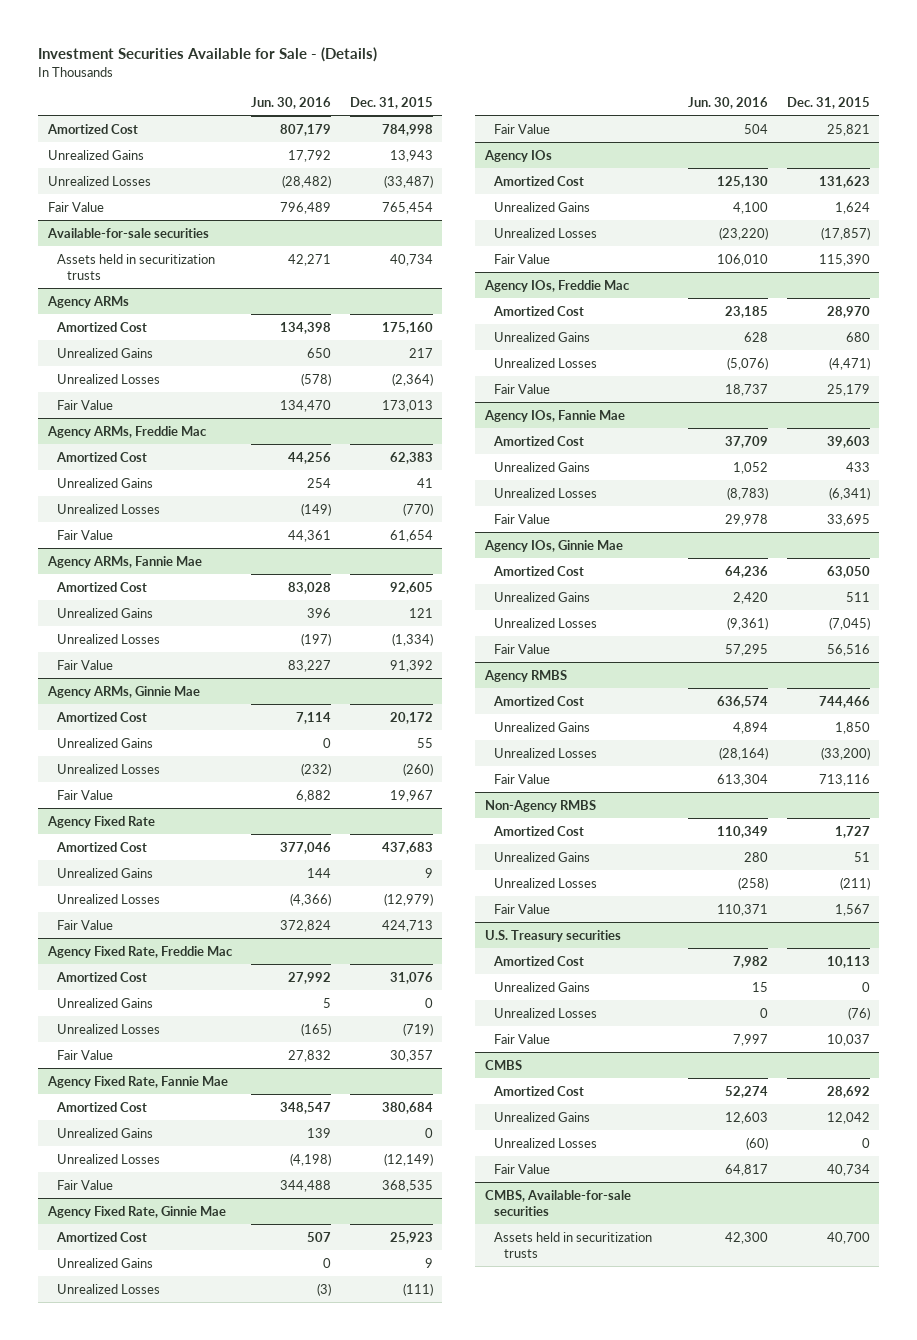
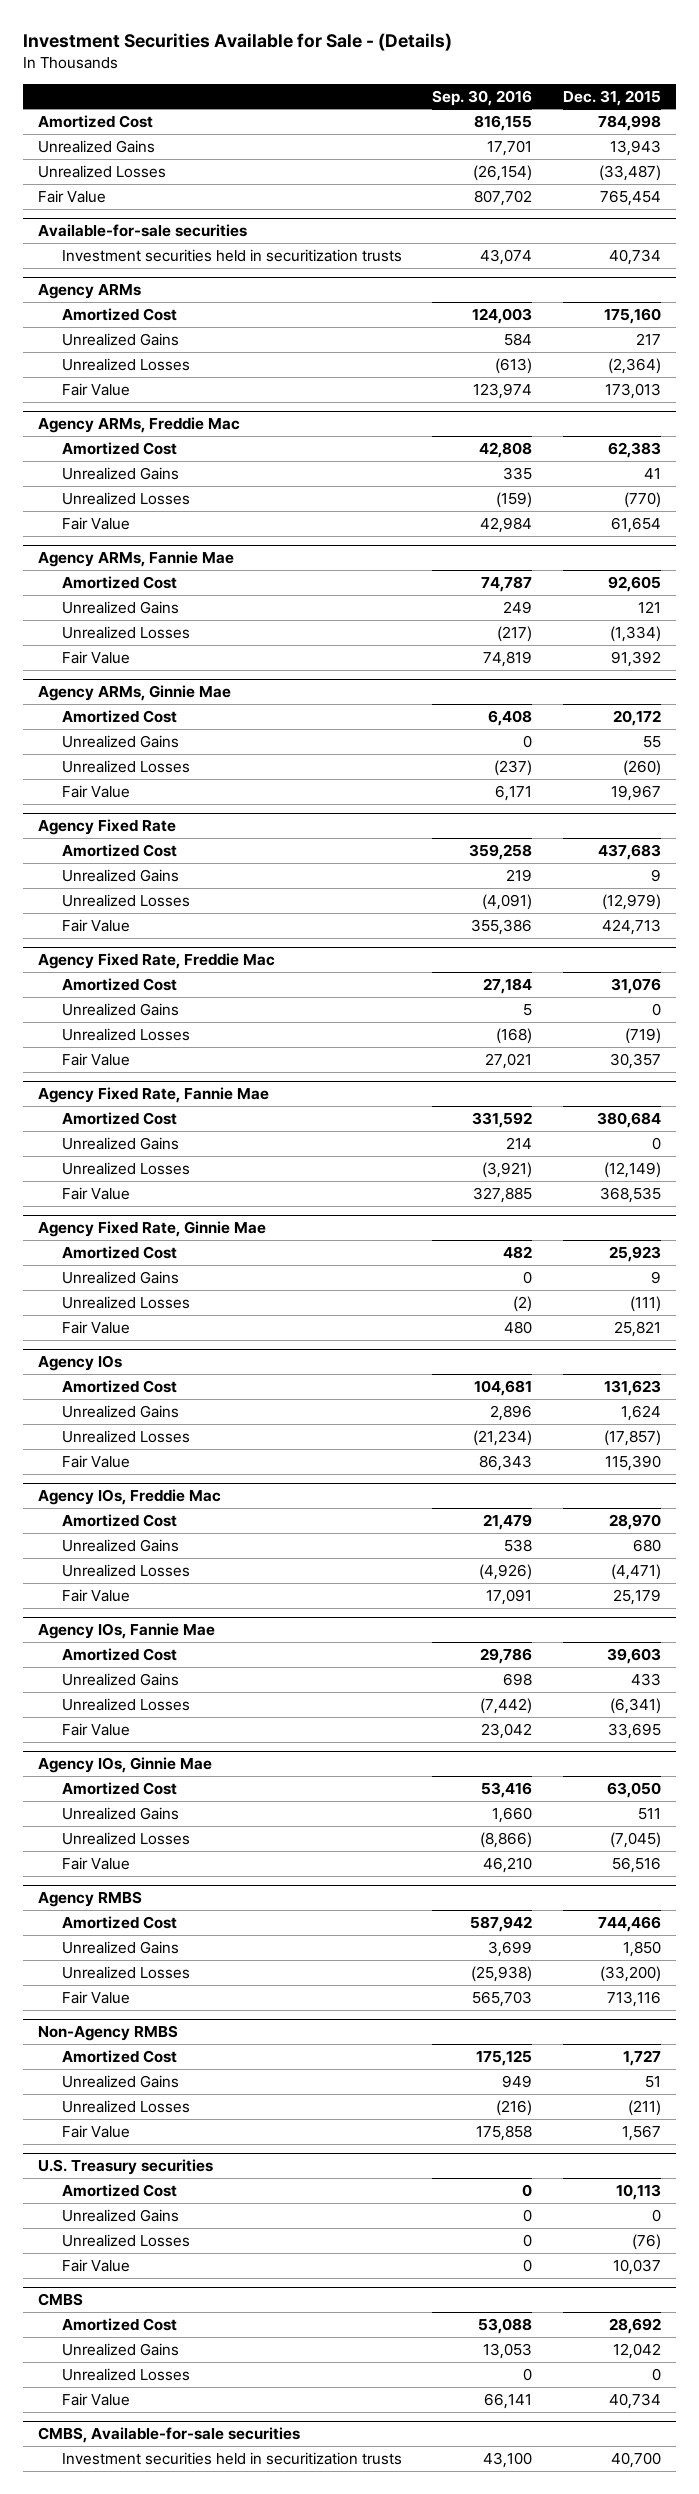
[250,97,331,110] Jun. 30, 2016 -> none
none -> [432,89,533,106] Sep. 30, 2016
[57,253,216,281] Assets held in securitization trusts -> [61,248,402,262] Investment securities held in securitization trusts
[494,1231,653,1259] Assets held in securitization trusts -> [61,2451,402,2465] Investment securities held in securitization trusts

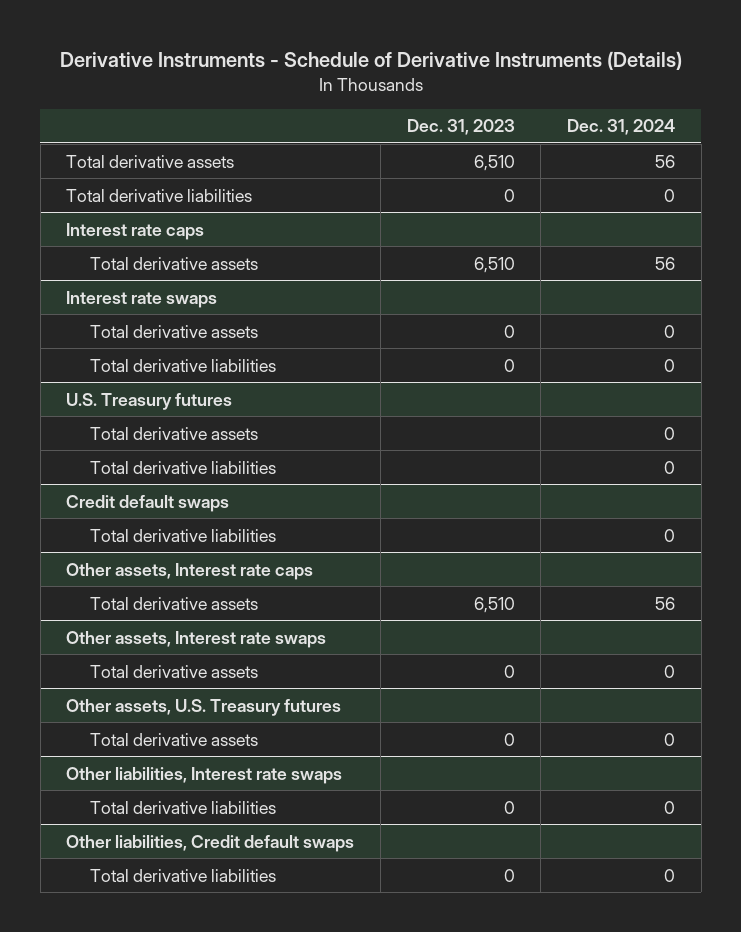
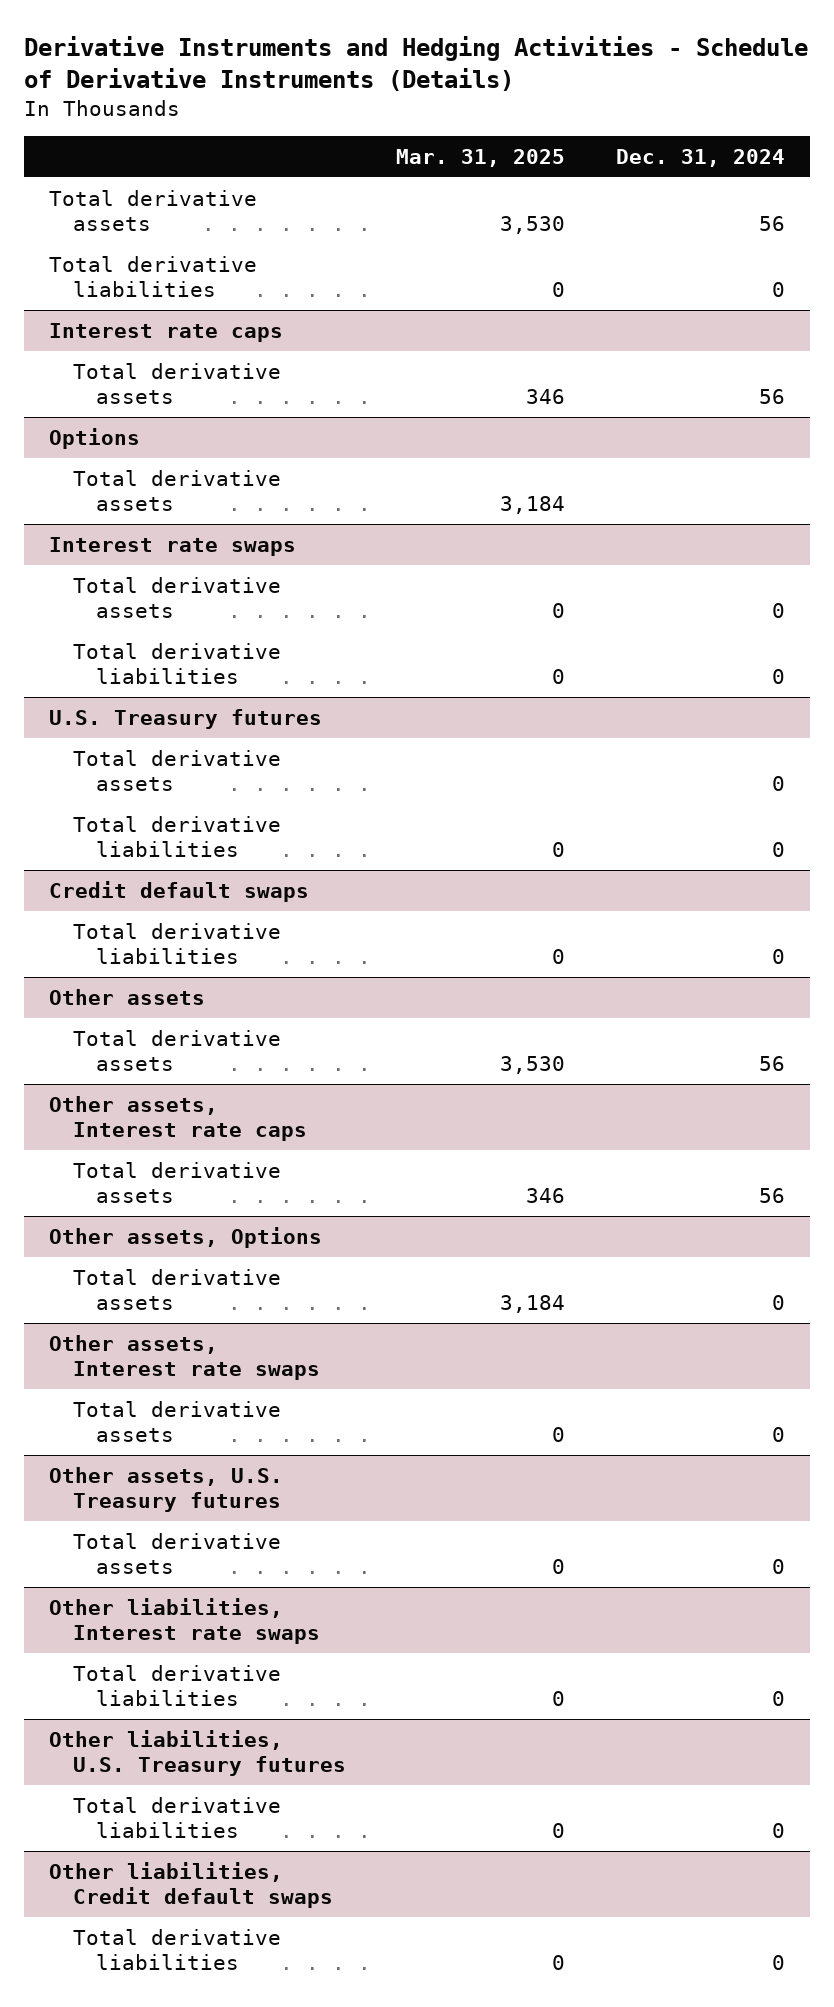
[59,51,682,71] Derivative Instruments - Schedule of Derivative Instruments (Details) -> [24,35,809,91] Derivative Instruments and Hedging Activities - Schedule of Derivative Instruments (Details)
[406,119,515,136] Dec. 31, 2023 -> none
none -> [396,148,566,167] Mar. 31, 2025
none -> [49,427,141,449] Options
none -> [72,469,281,512] Total derivative assets
none -> [49,988,206,1005] Other assets
none -> [72,1029,281,1072] Total derivative assets
none -> [49,1226,323,1248] Other assets, Options
none -> [72,1268,281,1311] Total derivative assets
none -> [49,1729,346,1777] Other liabilities, U.S. Treasury futures
none -> [72,1796,281,1839] Total derivative liabilities

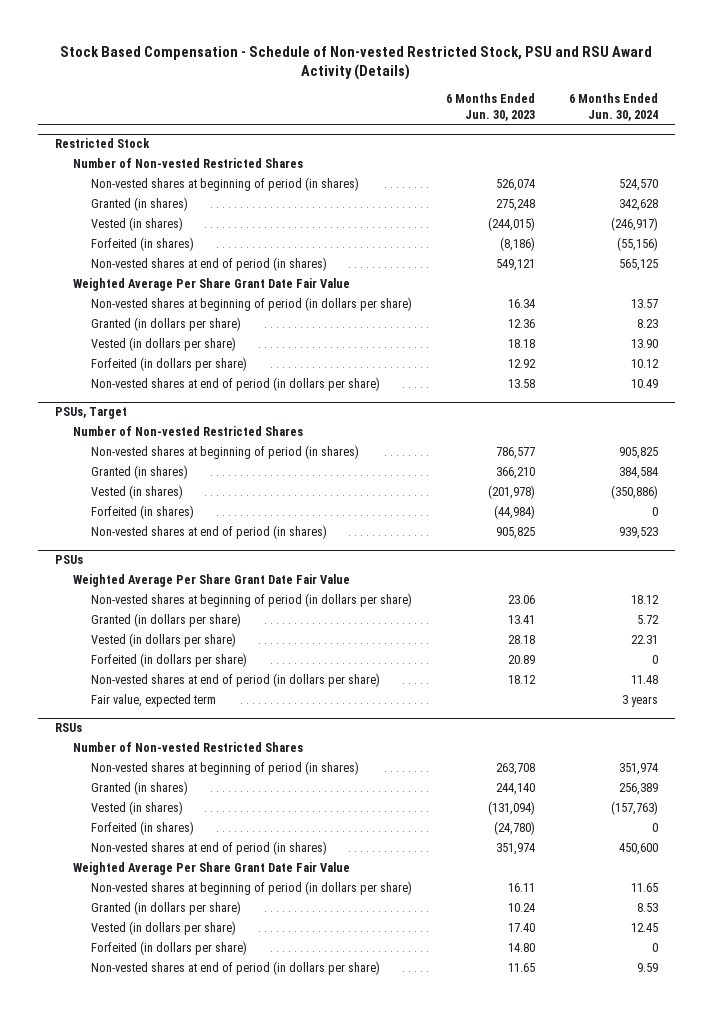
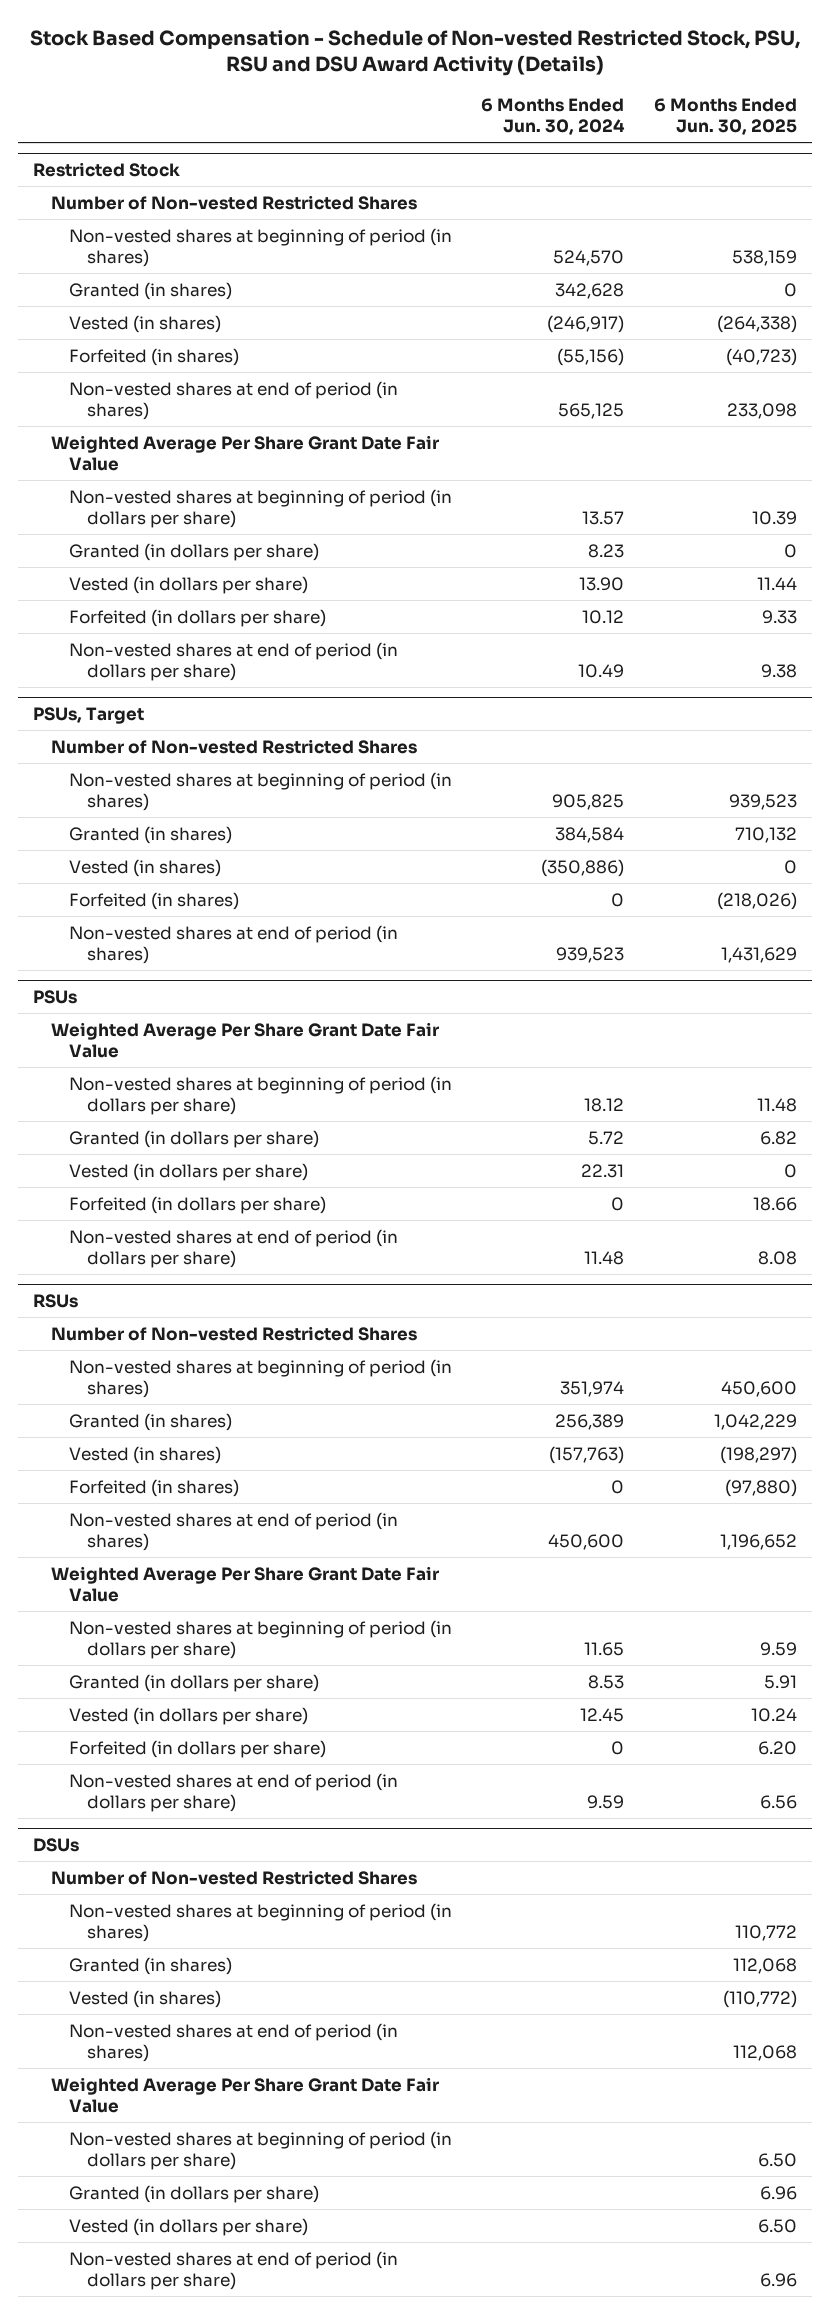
[60,46,653,81] Stock Based Compensation - Schedule of Non-vested Restricted Stock, PSU and RSU Award Activity (Details) -> [29,29,800,77] Stock Based Compensation - Schedule of Non-vested Restricted Stock, PSU, RSU and DSU Award Activity (Details)
[445,93,535,122] 6 Months Ended Jun. 30, 2023 -> none
none -> [654,97,798,136] 6 Months Ended Jun. 30, 2025
[90,694,216,708] Fair value, expected term -> none
none -> [32,1838,79,1853] DSUs
none -> [50,1869,417,1885] Number of Non-vested Restricted Shares
none -> [68,1902,452,1943] Non-vested shares at beginning of period (in shares)
none -> [68,1956,232,1975] Granted (in shares)
none -> [68,1989,221,2008] Vested (in shares)
none -> [68,2022,398,2063] Non-vested shares at end of period (in shares)
none -> [50,2076,439,2114] Weighted Average Per Share Grant Date Fair Value
none -> [68,2130,452,2171] Non-vested shares at beginning of period (in dollars per share)
none -> [68,2184,319,2203] Granted (in dollars per share)
none -> [68,2217,308,2236] Vested (in dollars per share)
none -> [68,2250,398,2291] Non-vested shares at end of period (in dollars per share)

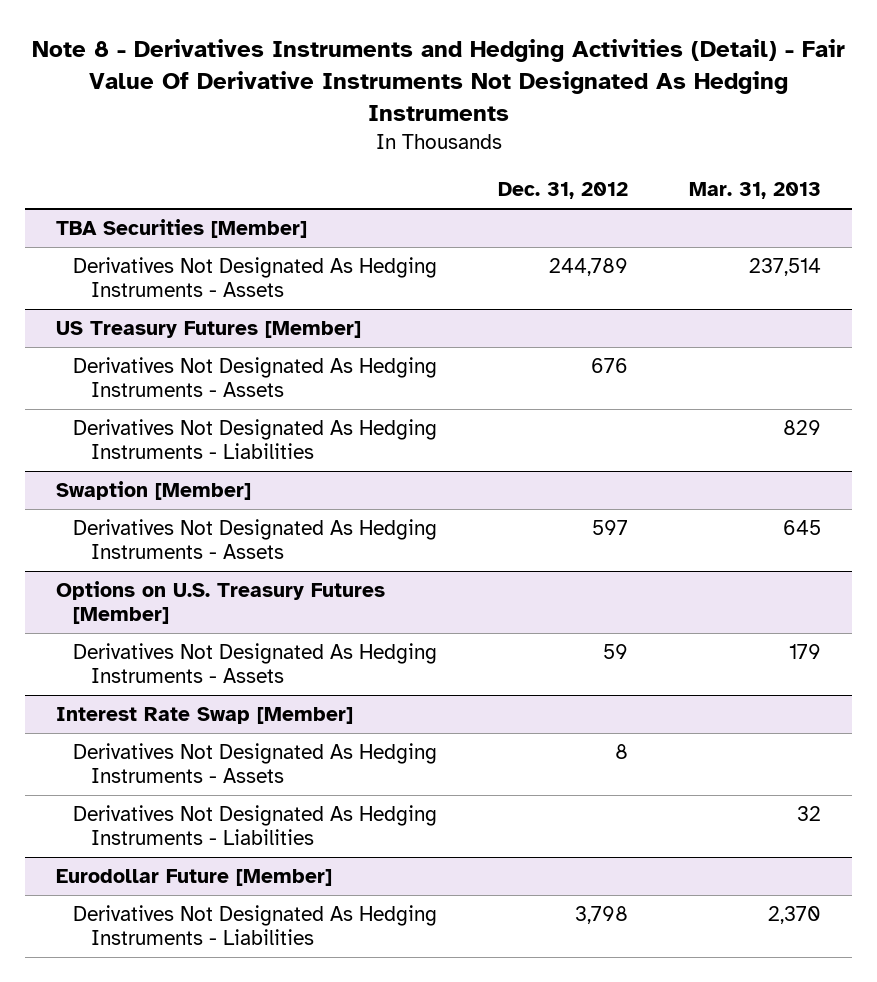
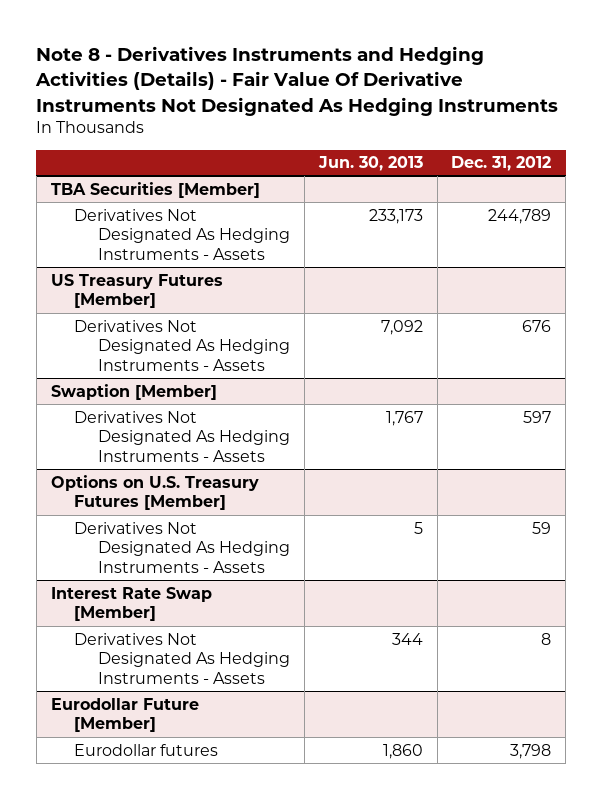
[31,39,845,122] Note 8 - Derivatives Instruments and Hedging Activities (Detail) - Fair Value Of Derivative Instruments Not Designated As Hedging Instruments -> [35,46,559,116] Note 8 - Derivatives Instruments and Hedging Activities (Details) - Fair Value Of Derivative Instruments Not Designated As Hedging Instruments
[689,182,822,200] Mar. 31, 2013 -> none
none -> [317,156,423,172] Jun. 30, 2013
[73,419,438,460] Derivatives Not Designated As Hedging Instruments - Liabilities -> none
[73,805,438,846] Derivatives Not Designated As Hedging Instruments - Liabilities -> none
[73,905,438,946] Derivatives Not Designated As Hedging Instruments - Liabilities -> [74,743,219,756] Eurodollar futures

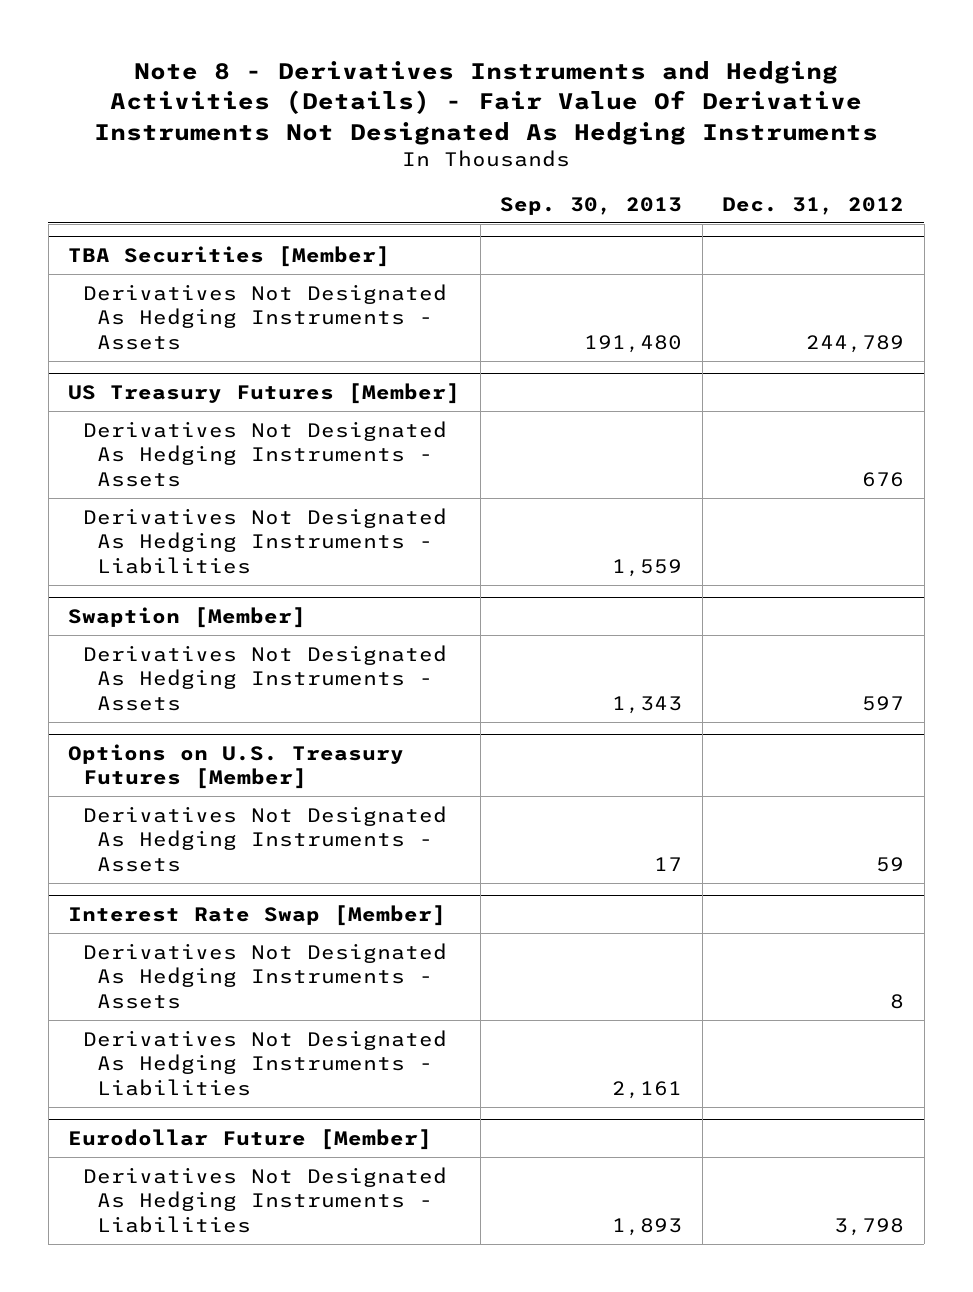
[317,156,423,172] Jun. 30, 2013 -> none
none -> [500,196,683,215] Sep. 30, 2013
none -> [82,507,447,574] Derivatives Not Designated As Hedging Instruments - Liabilities
none -> [82,1029,447,1096] Derivatives Not Designated As Hedging Instruments - Liabilities
[74,743,219,756] Eurodollar futures -> [82,1166,447,1233] Derivatives Not Designated As Hedging Instruments - Liabilities

